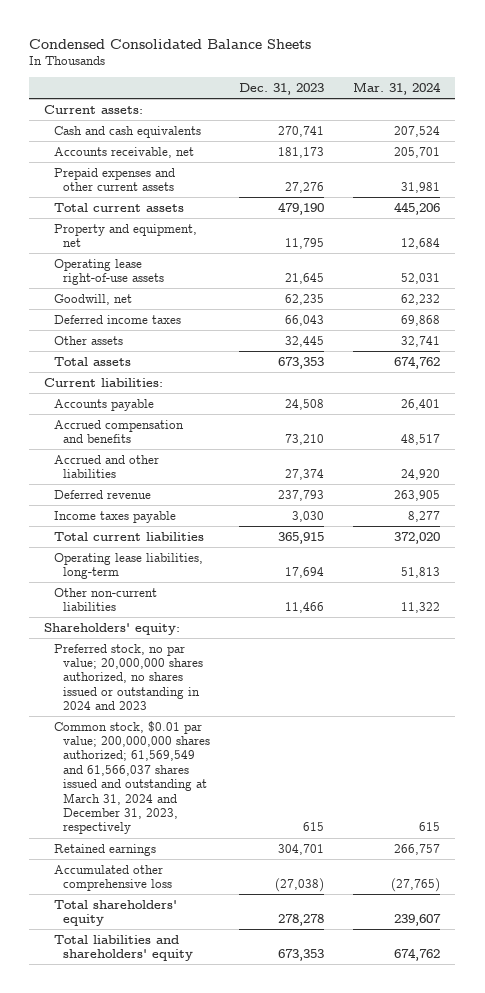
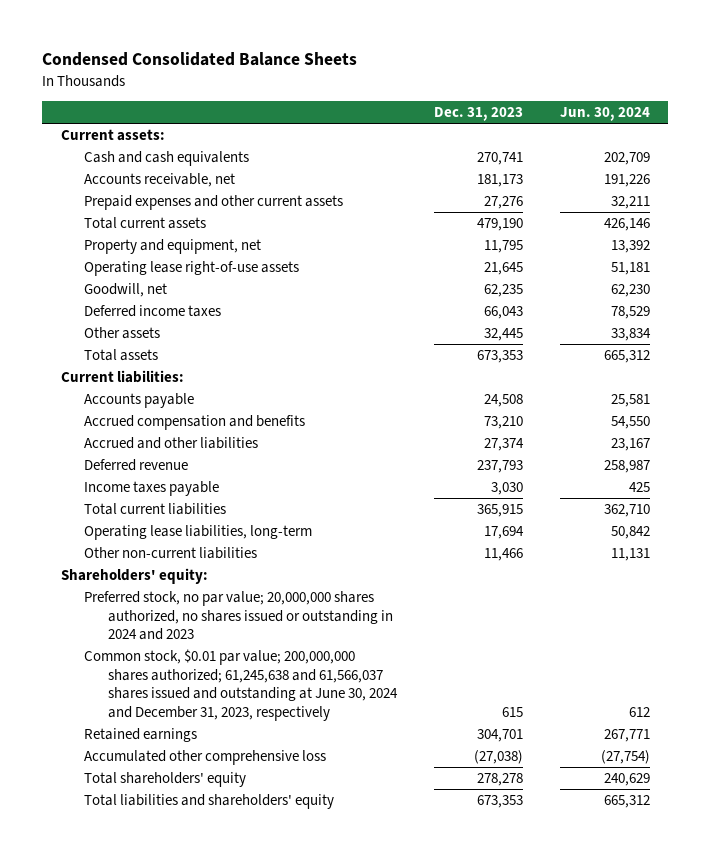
[353,81,442,95] Mar. 31, 2024 -> none
none -> [559,106,650,121] Jun. 30, 2024
[53,720,210,835] Common stock, $0.01 par value; 200,000,000 shares authorized; 61,569,549 and 61,566,037 shares issued and outstanding at March 31, 2024 and December 31, 2023, respectively -> [84,649,398,721] Common stock, $0.01 par value; 200,000,000 shares authorized; 61,245,638 and 61,566,037 shares issued and outstanding at June 30, 2024 and December 31, 2023, respectively

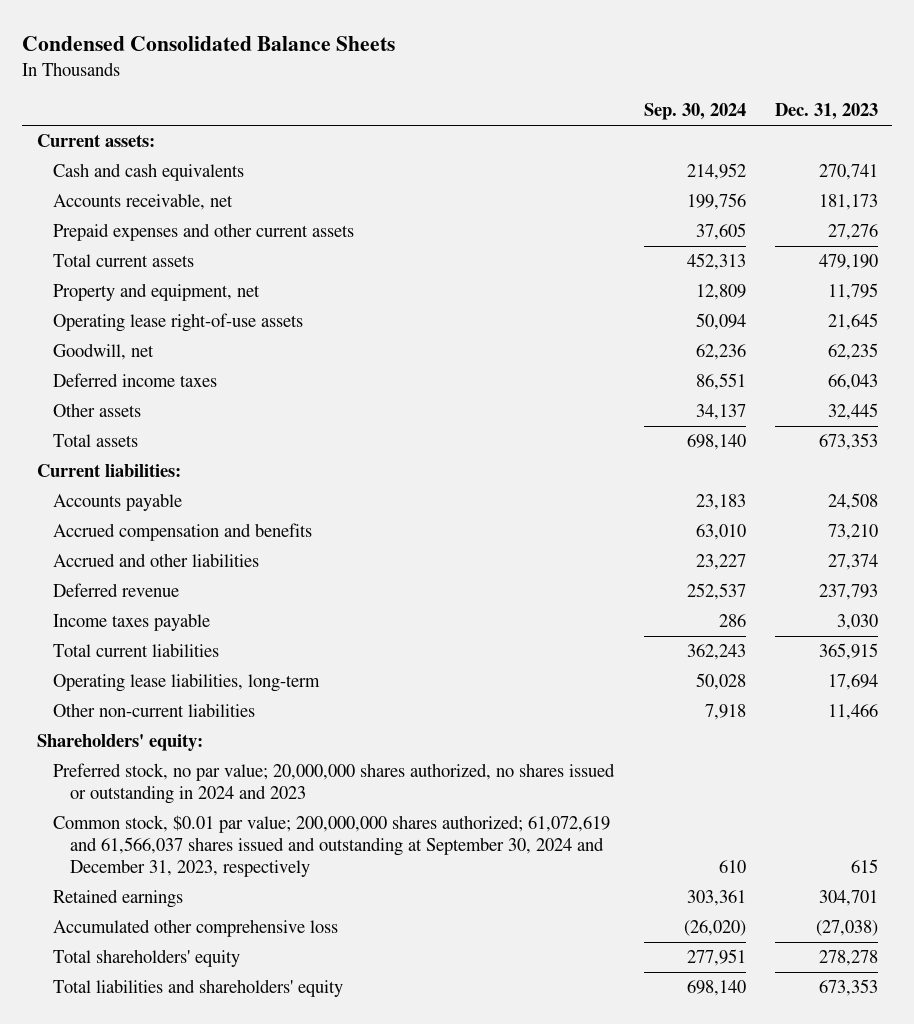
[559,106,650,121] Jun. 30, 2024 -> none
none -> [643,103,746,121] Sep. 30, 2024
[84,649,398,721] Common stock, $0.01 par value; 200,000,000 shares authorized; 61,245,638 and 61,566,037 shares issued and outstanding at June 30, 2024 and December 31, 2023, respectively -> [53,815,611,877] Common stock, $0.01 par value; 200,000,000 shares authorized; 61,072,619 and 61,566,037 shares issued and outstanding at September 30, 2024 and December 31, 2023, respectively

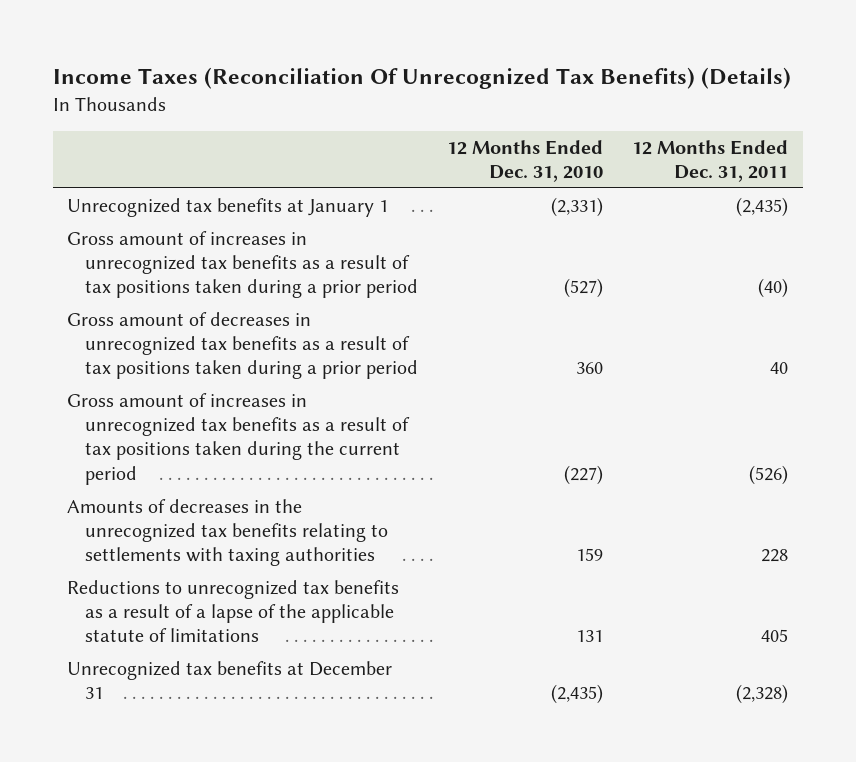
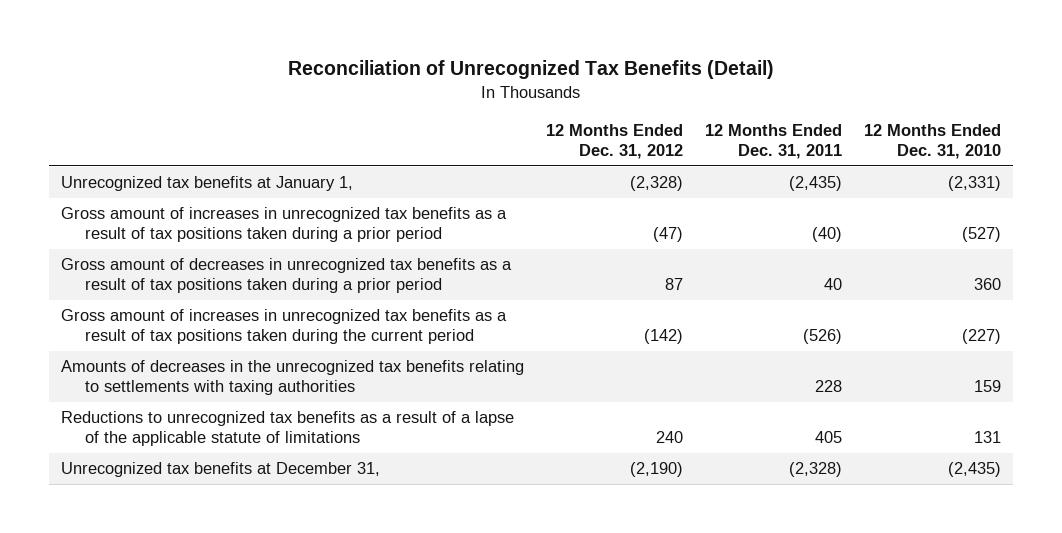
[52,66,791,89] Income Taxes (Reconciliation Of Unrecognized Tax Benefits) (Details) -> [288,60,775,80] Reconciliation of Unrecognized Tax Benefits (Detail)
none -> [545,124,683,160] 12 Months Ended Dec. 31, 2012
[67,197,389,217] Unrecognized tax benefits at January 1 -> [60,176,353,192] Unrecognized tax benefits at January 1,
[67,660,393,700] Unrecognized tax benefits at December 31 -> [60,462,380,478] Unrecognized tax benefits at December 31,

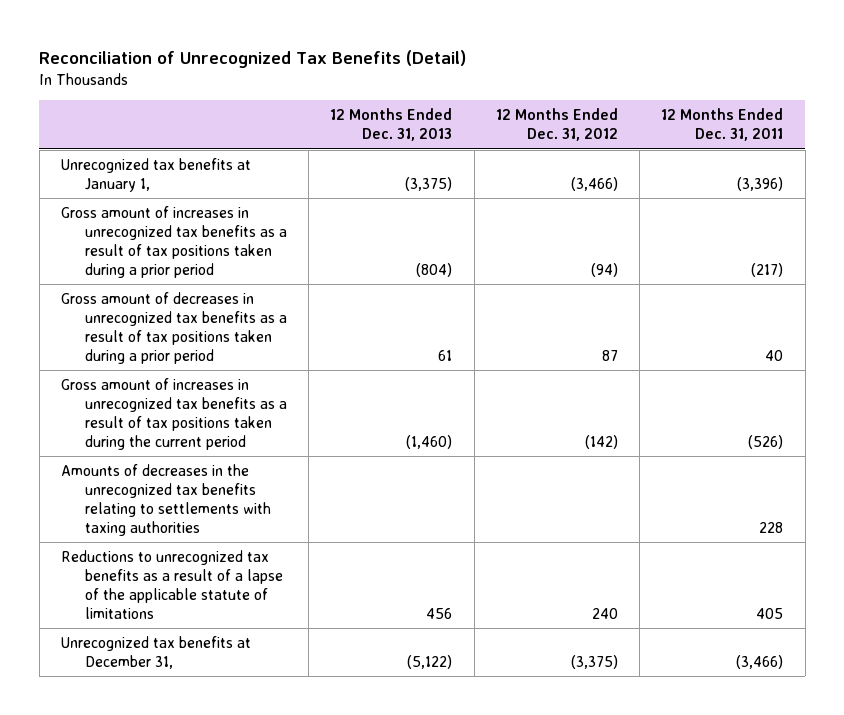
[864,124,1002,160] 12 Months Ended Dec. 31, 2010 -> none
none -> [330,108,453,142] 12 Months Ended Dec. 31, 2013
[629,176,683,192] (2,328) -> [570,176,618,191] (3,466)
[789,176,843,192] (2,435) -> [737,176,784,191] (3,396)
[652,227,683,243] (47) -> [590,262,618,277] (94)
[812,227,843,243] (40) -> [751,262,784,277] (217)
[629,462,683,478] (2,190) -> [570,654,618,669] (3,375)
[789,462,843,478] (2,328) -> [736,654,784,669] (3,466)

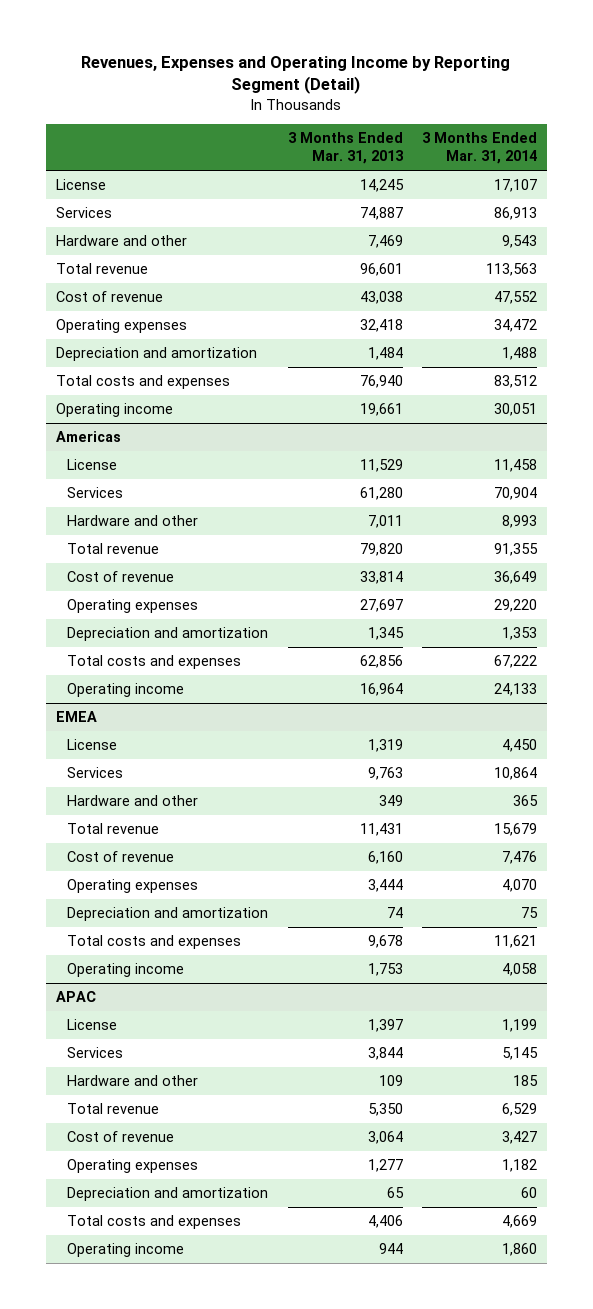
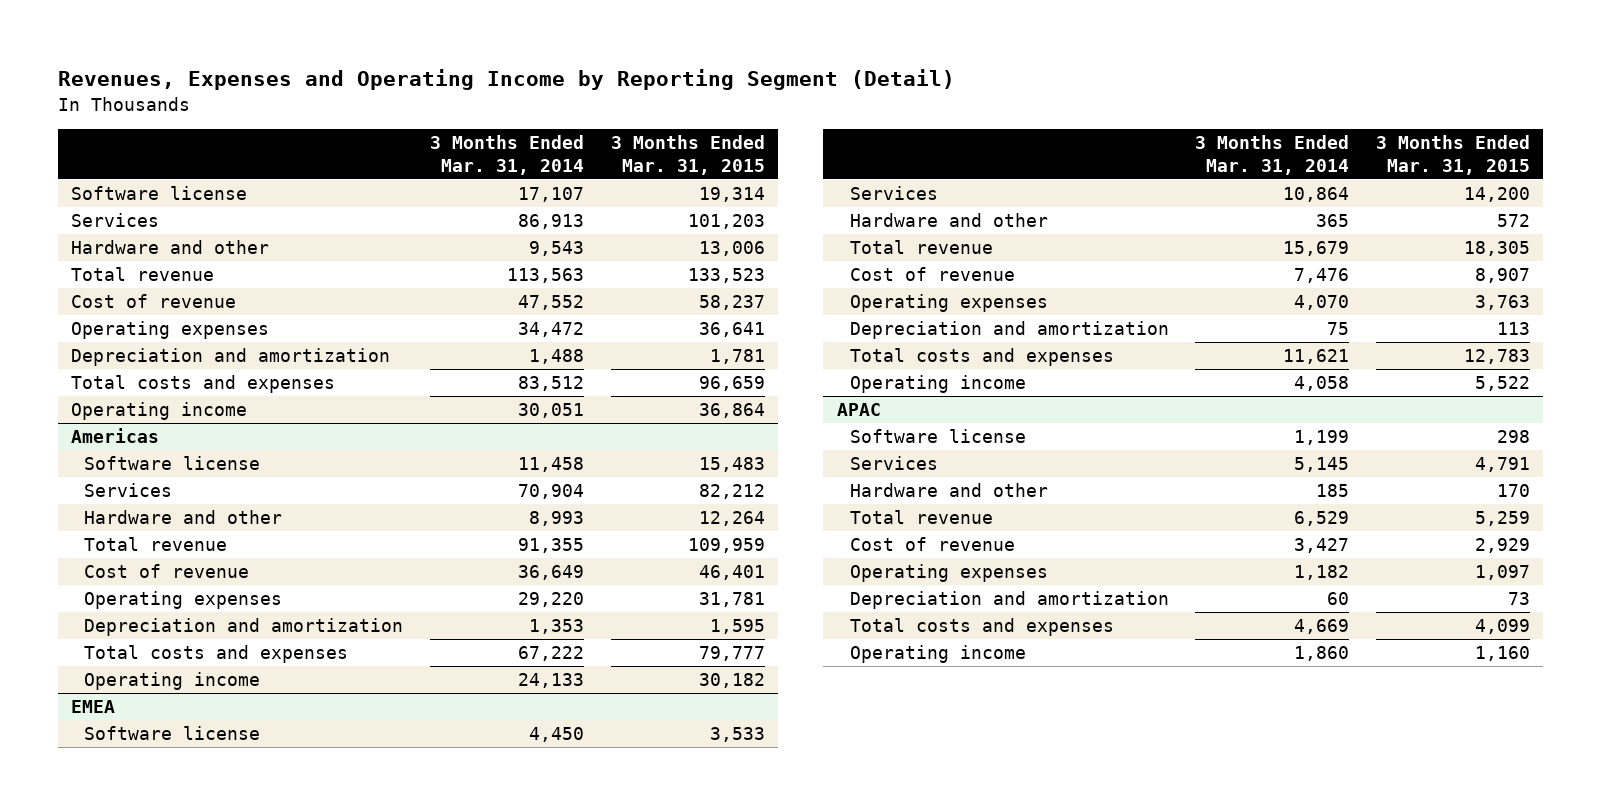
[287,132,404,165] 3 Months Ended Mar. 31, 2013 -> none
none -> [610,135,765,175] 3 Months Ended Mar. 31, 2015
[55,179,106,191] License -> [71,186,248,201] Software license
[66,459,117,471] License -> [84,456,261,471] Software license
[66,739,117,751] License -> [84,726,261,741] Software license
[66,1019,117,1031] License -> [849,429,1026,444] Software license

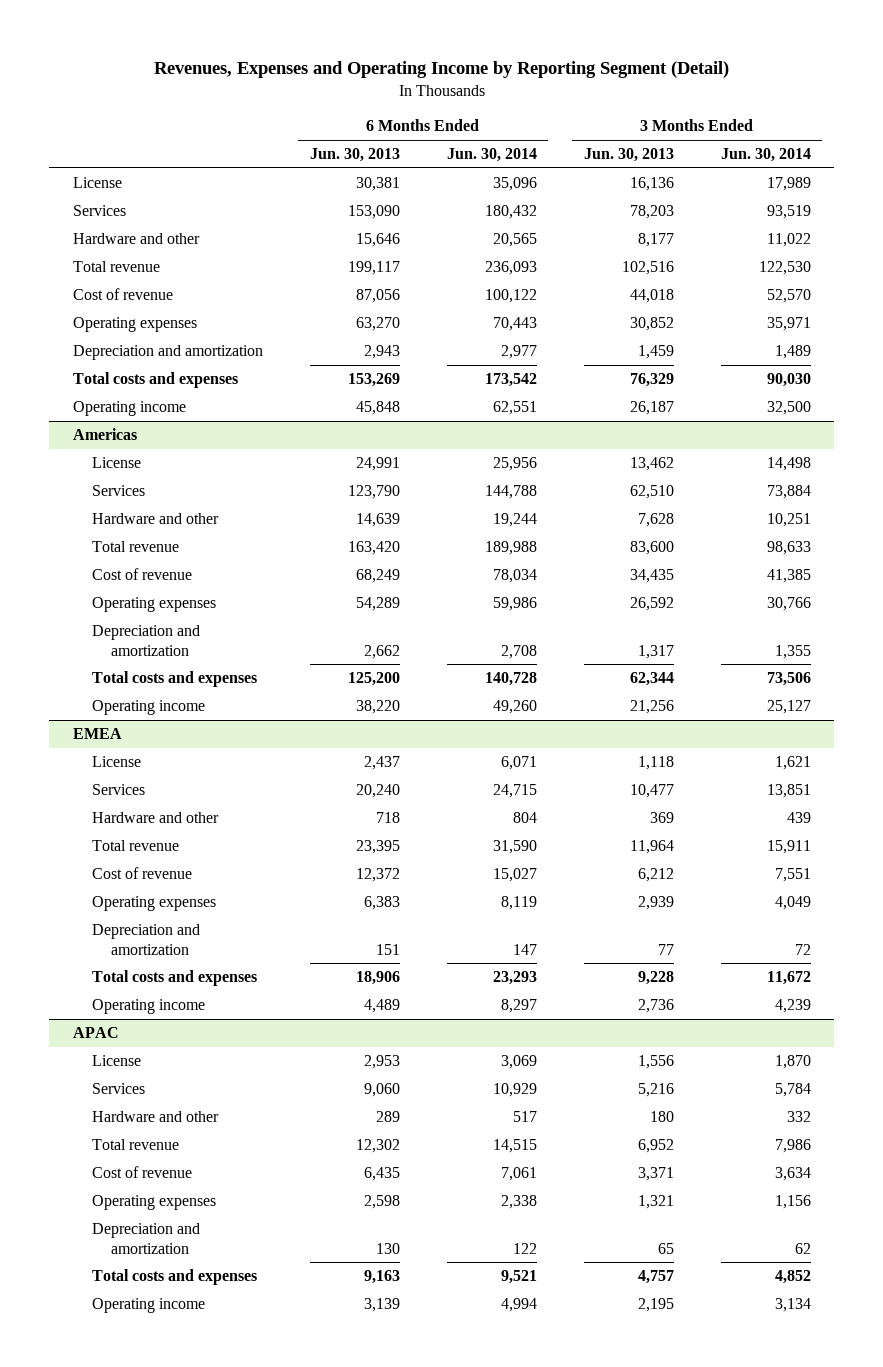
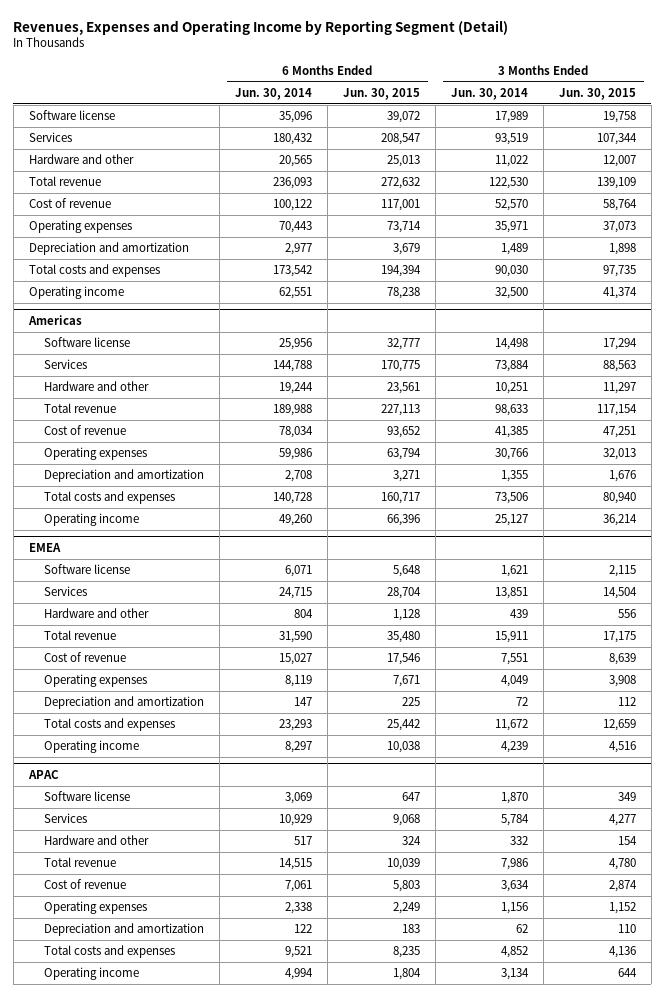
[309,148,400,163] Jun. 30, 2013 -> none
[583,148,674,163] Jun. 30, 2013 -> none
none -> [342,87,420,100] Jun. 30, 2015
none -> [558,87,636,100] Jun. 30, 2015
[72,177,122,189] License -> [28,110,115,121] Software license
[91,457,141,469] License -> [43,337,130,348] Software license
[91,756,141,768] License -> [43,564,130,575] Software license
[91,1055,141,1067] License -> [43,791,130,802] Software license

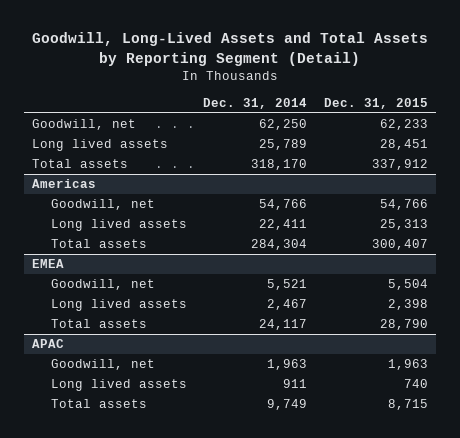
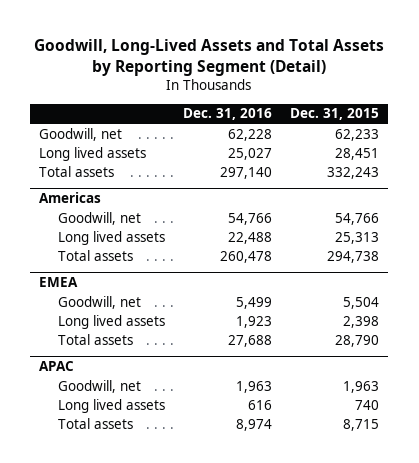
[203,98,308,110] Dec. 31, 2014 -> none
none -> [183,108,273,121] Dec. 31, 2016
[371,159,428,171] 337,912 -> [327,166,380,179] 332,243
[371,239,428,251] 300,407 -> [327,250,380,263] 294,738

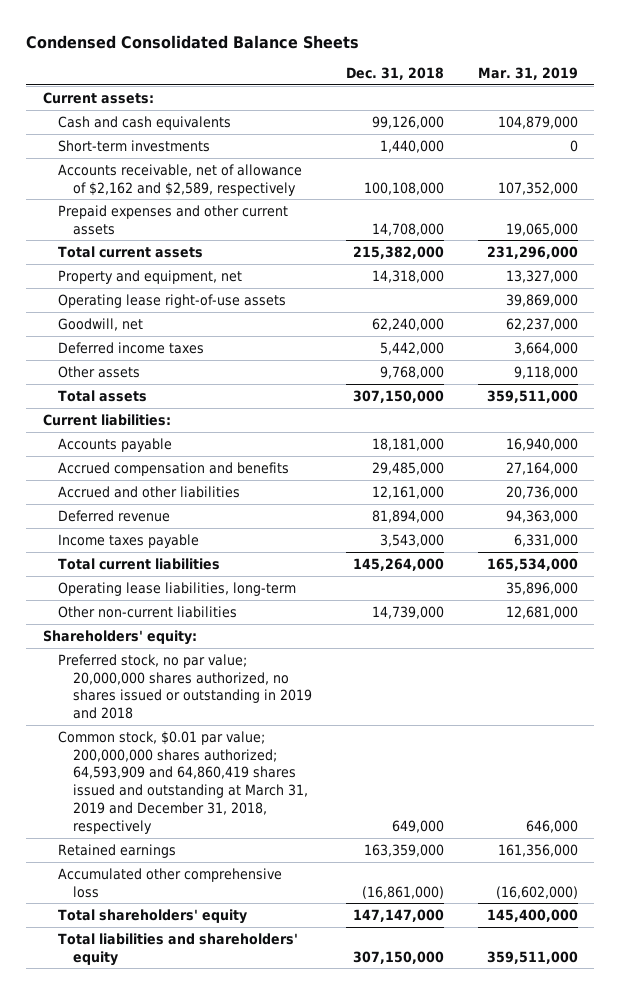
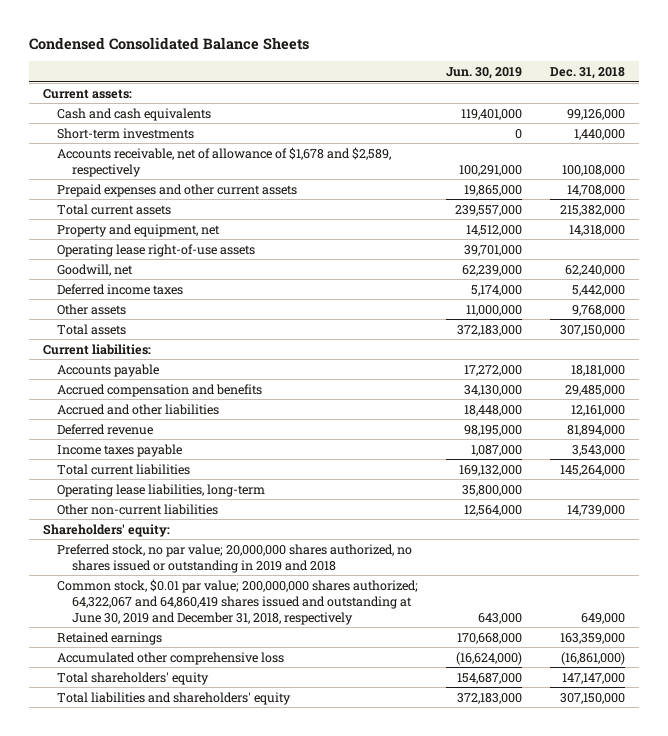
[477,67,578,81] Mar. 31, 2019 -> none
none -> [446,67,523,80] Jun. 30, 2019
[58,163,303,196] Accounts receivable, net of allowance of $2,162 and $2,589, respectively -> [57,146,392,177] Accounts receivable, net of allowance of $1,678 and $2,589, respectively
[58,730,309,834] Common stock, $0.01 par value; 200,000,000 shares authorized; 64,593,909 and 64,860,419 shares issued and outstanding at March 31, 2019 and December 31, 2018, respectively -> [57,578,419,625] Common stock, $0.01 par value; 200,000,000 shares authorized; 64,322,067 and 64,860,419 shares issued and outstanding at June 30, 2019 and December 31, 2018, respectively

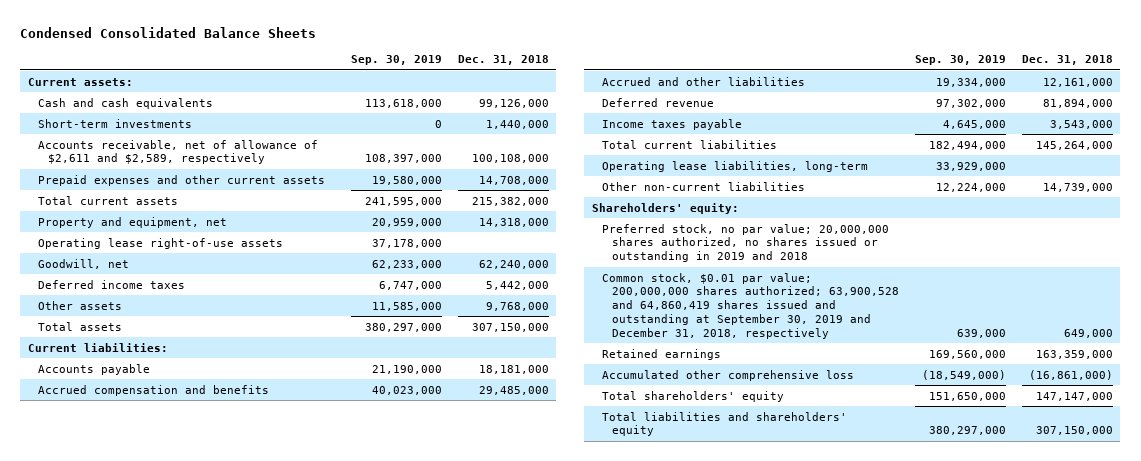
[446,67,523,80] Jun. 30, 2019 -> none
none -> [350,55,442,66] Sep. 30, 2019
[57,146,392,177] Accounts receivable, net of allowance of $1,678 and $2,589, respectively -> [38,139,319,165] Accounts receivable, net of allowance of $2,611 and $2,589, respectively
[57,578,419,625] Common stock, $0.01 par value; 200,000,000 shares authorized; 64,322,067 and 64,860,419 shares issued and outstanding at June 30, 2019 and December 31, 2018, respectively -> [602,272,900,339] Common stock, $0.01 par value; 200,000,000 shares authorized; 63,900,528 and 64,860,419 shares issued and outstanding at September 30, 2019 and December 31, 2018, respectively

